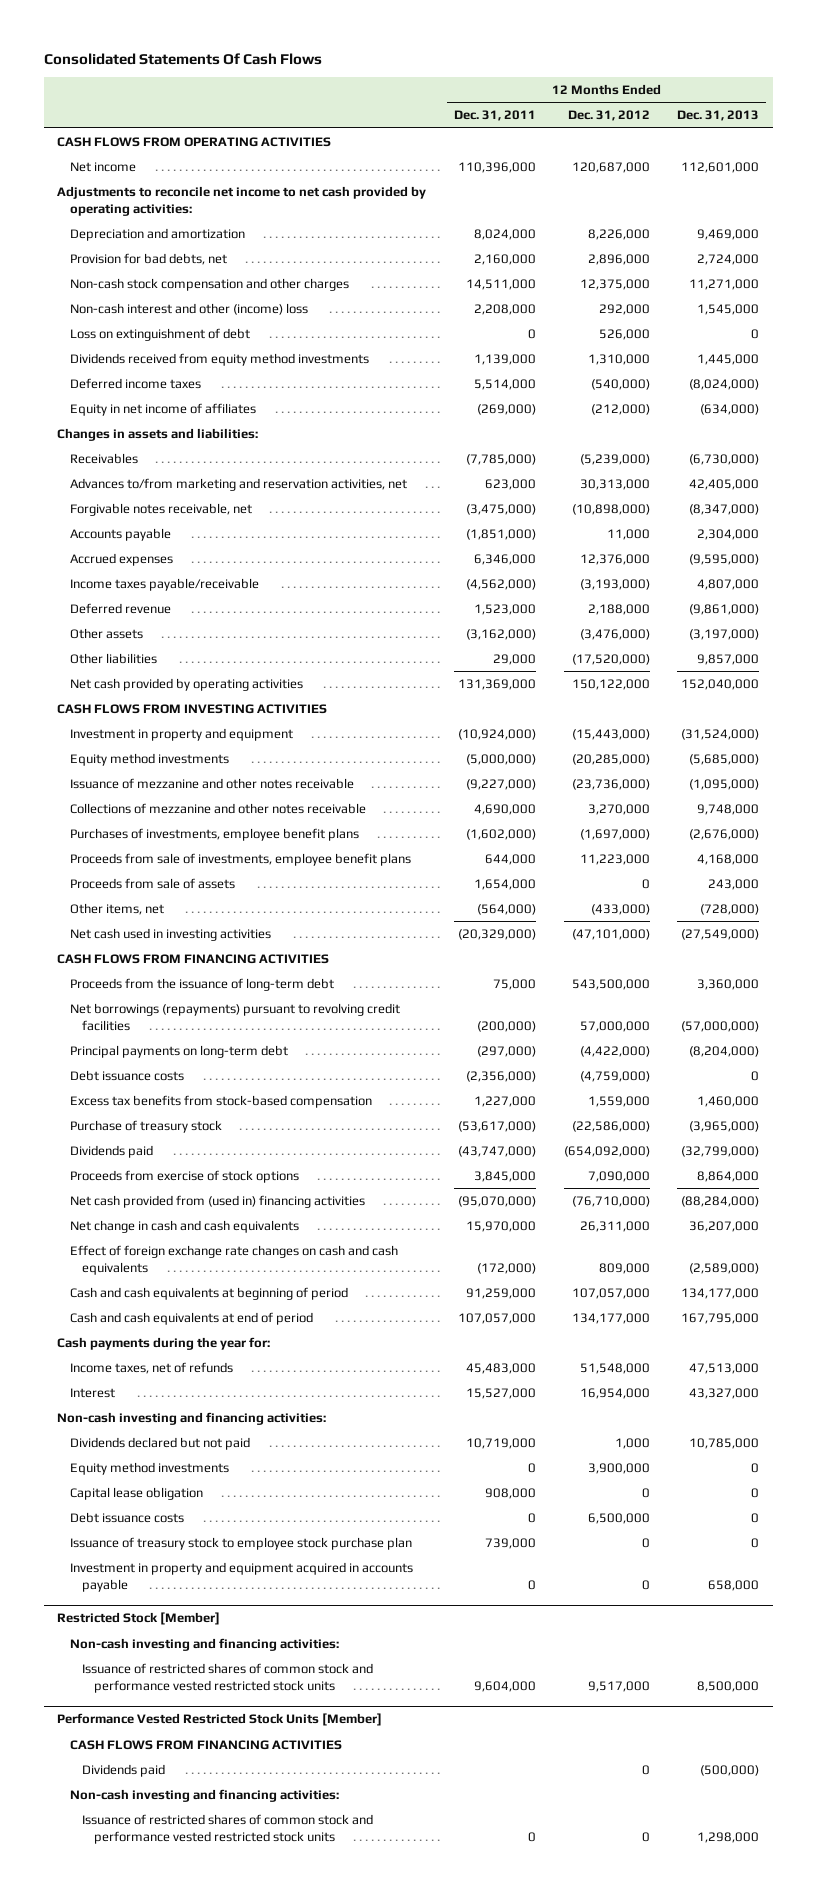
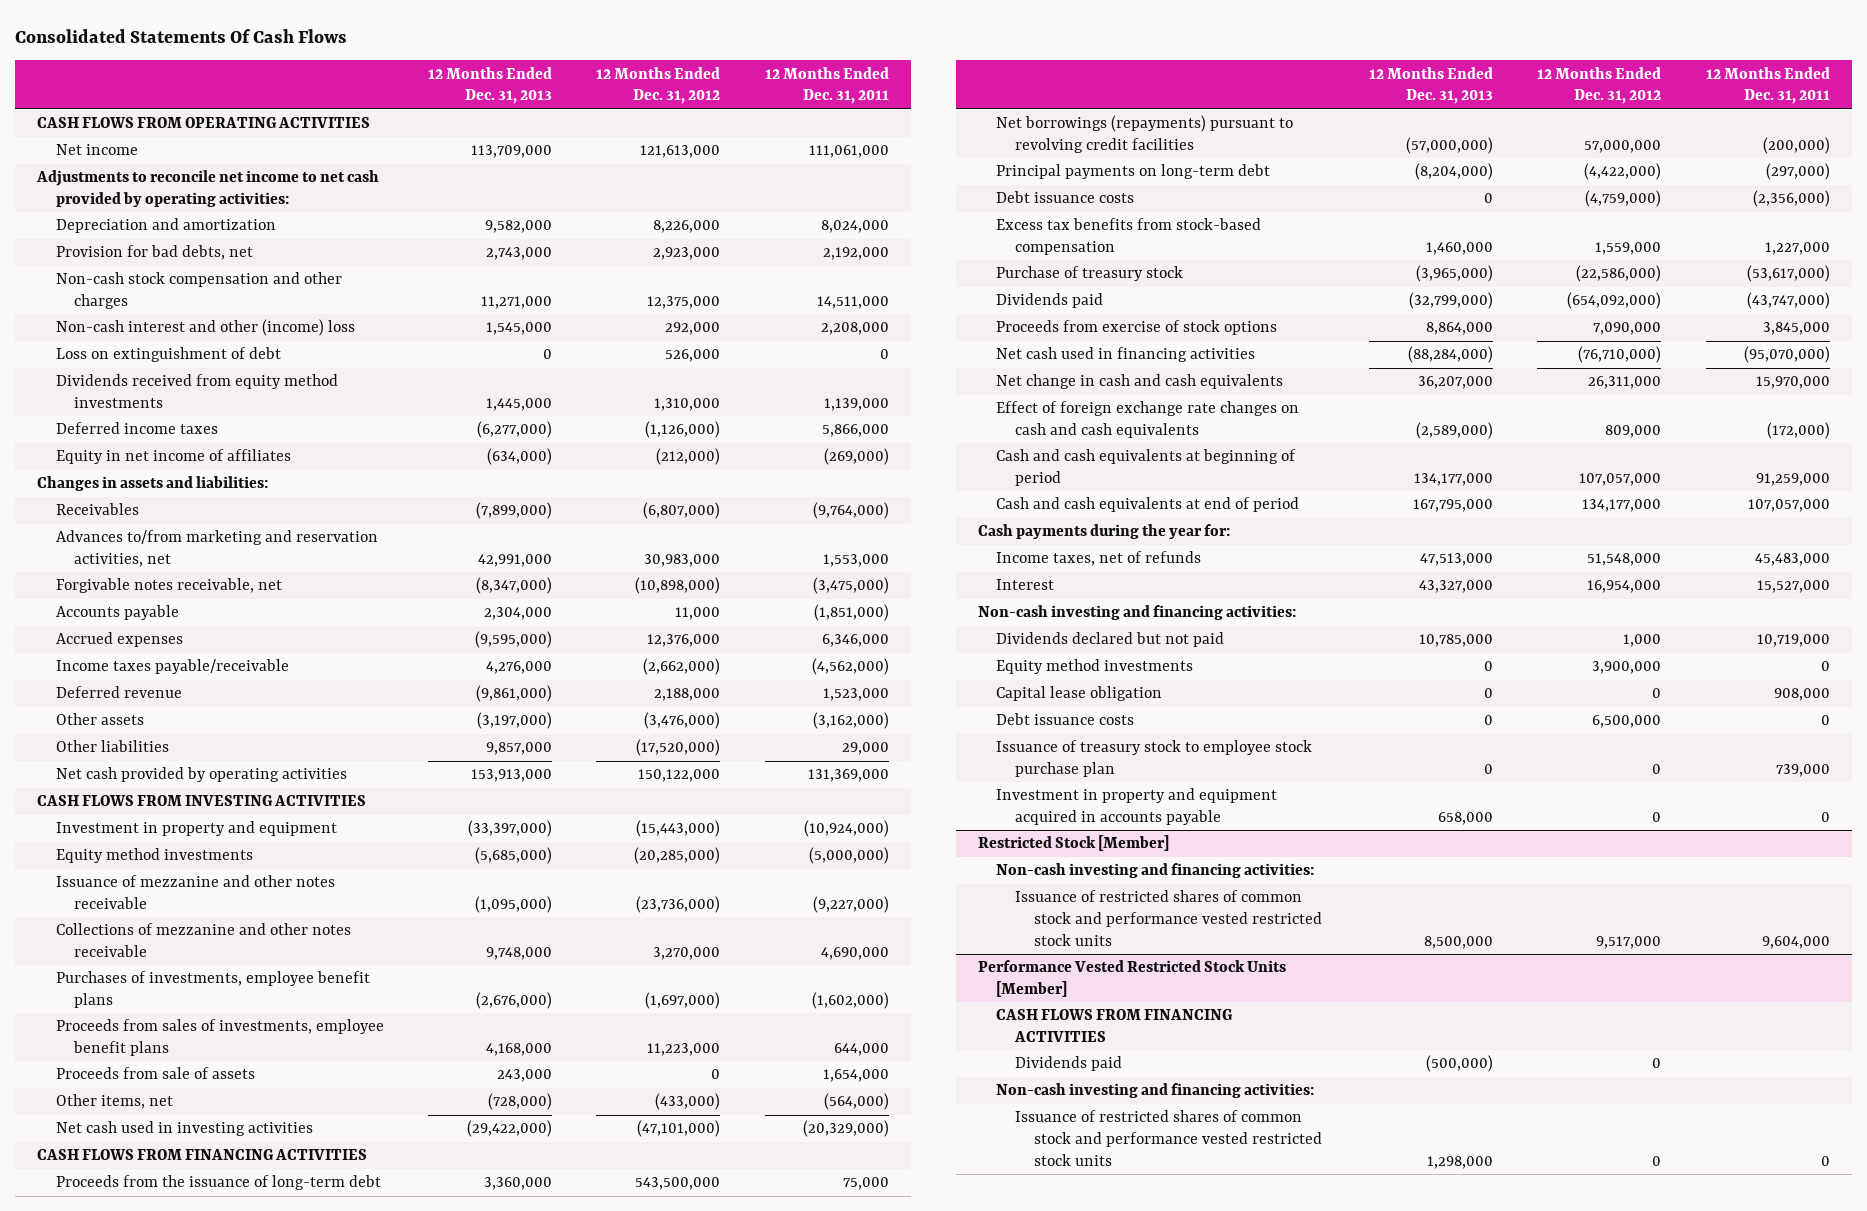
[458,161,537,173] 110,396,000 -> [808,145,889,159] 111,061,000
[571,161,650,173] 120,687,000 -> [640,145,721,159] 121,613,000
[681,161,760,173] 112,601,000 -> [470,145,552,159] 113,709,000
[697,228,760,240] 9,469,000 -> [484,220,552,234] 9,582,000
[474,253,537,265] 2,160,000 -> [822,247,889,261] 2,192,000
[587,253,650,265] 2,896,000 -> [653,247,721,261] 2,923,000
[697,253,760,265] 2,724,000 -> [485,247,552,261] 2,743,000
[474,378,537,390] 5,514,000 -> [821,424,889,438] 5,866,000
[590,378,650,390] (540,000) -> [645,421,721,439] (1,126,000)
[689,378,760,390] (8,024,000) -> [476,421,552,439] (6,277,000)
[466,453,537,465] (7,785,000) -> [812,502,889,520] (9,764,000)
[579,453,650,465] (5,239,000) -> [643,502,721,520] (6,807,000)
[689,453,760,465] (6,730,000) -> [475,502,552,520] (7,899,000)
[485,478,537,490] 623,000 -> [822,554,889,568] 1,553,000
[579,478,650,490] 30,313,000 -> [644,554,721,568] 30,983,000
[689,478,760,490] 42,405,000 -> [477,554,552,568] 42,991,000
[579,578,650,590] (3,193,000) -> [643,658,721,676] (2,662,000)
[697,578,760,590] 4,807,000 -> [485,661,552,675] 4,276,000
[681,678,760,690] 152,040,000 -> [470,769,552,783] 153,913,000
[681,728,760,740] (31,524,000) -> [467,820,552,838] (33,397,000)
[69,852,411,866] Proceeds from sale of investments, employee benefit plans -> [55,1019,384,1057] Proceeds from sales of investments, employee benefit plans
[681,928,760,940] (27,549,000) -> [466,1120,552,1138] (29,422,000)
[69,1194,365,1208] Net cash provided from (used in) financing activities -> [996,347,1256,363] Net cash used in financing activities

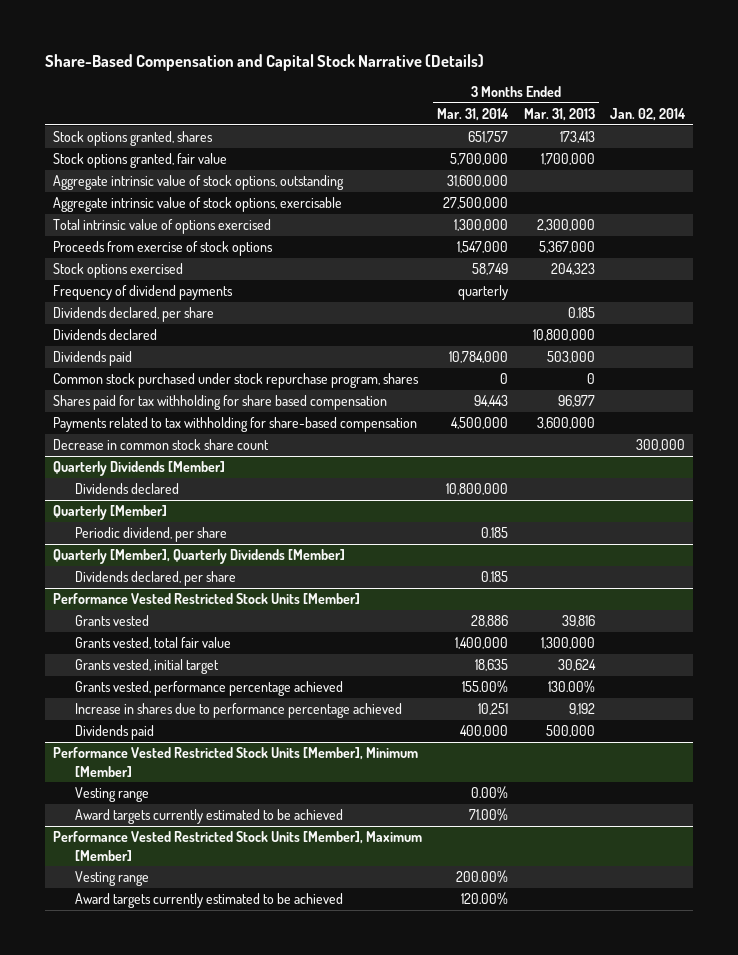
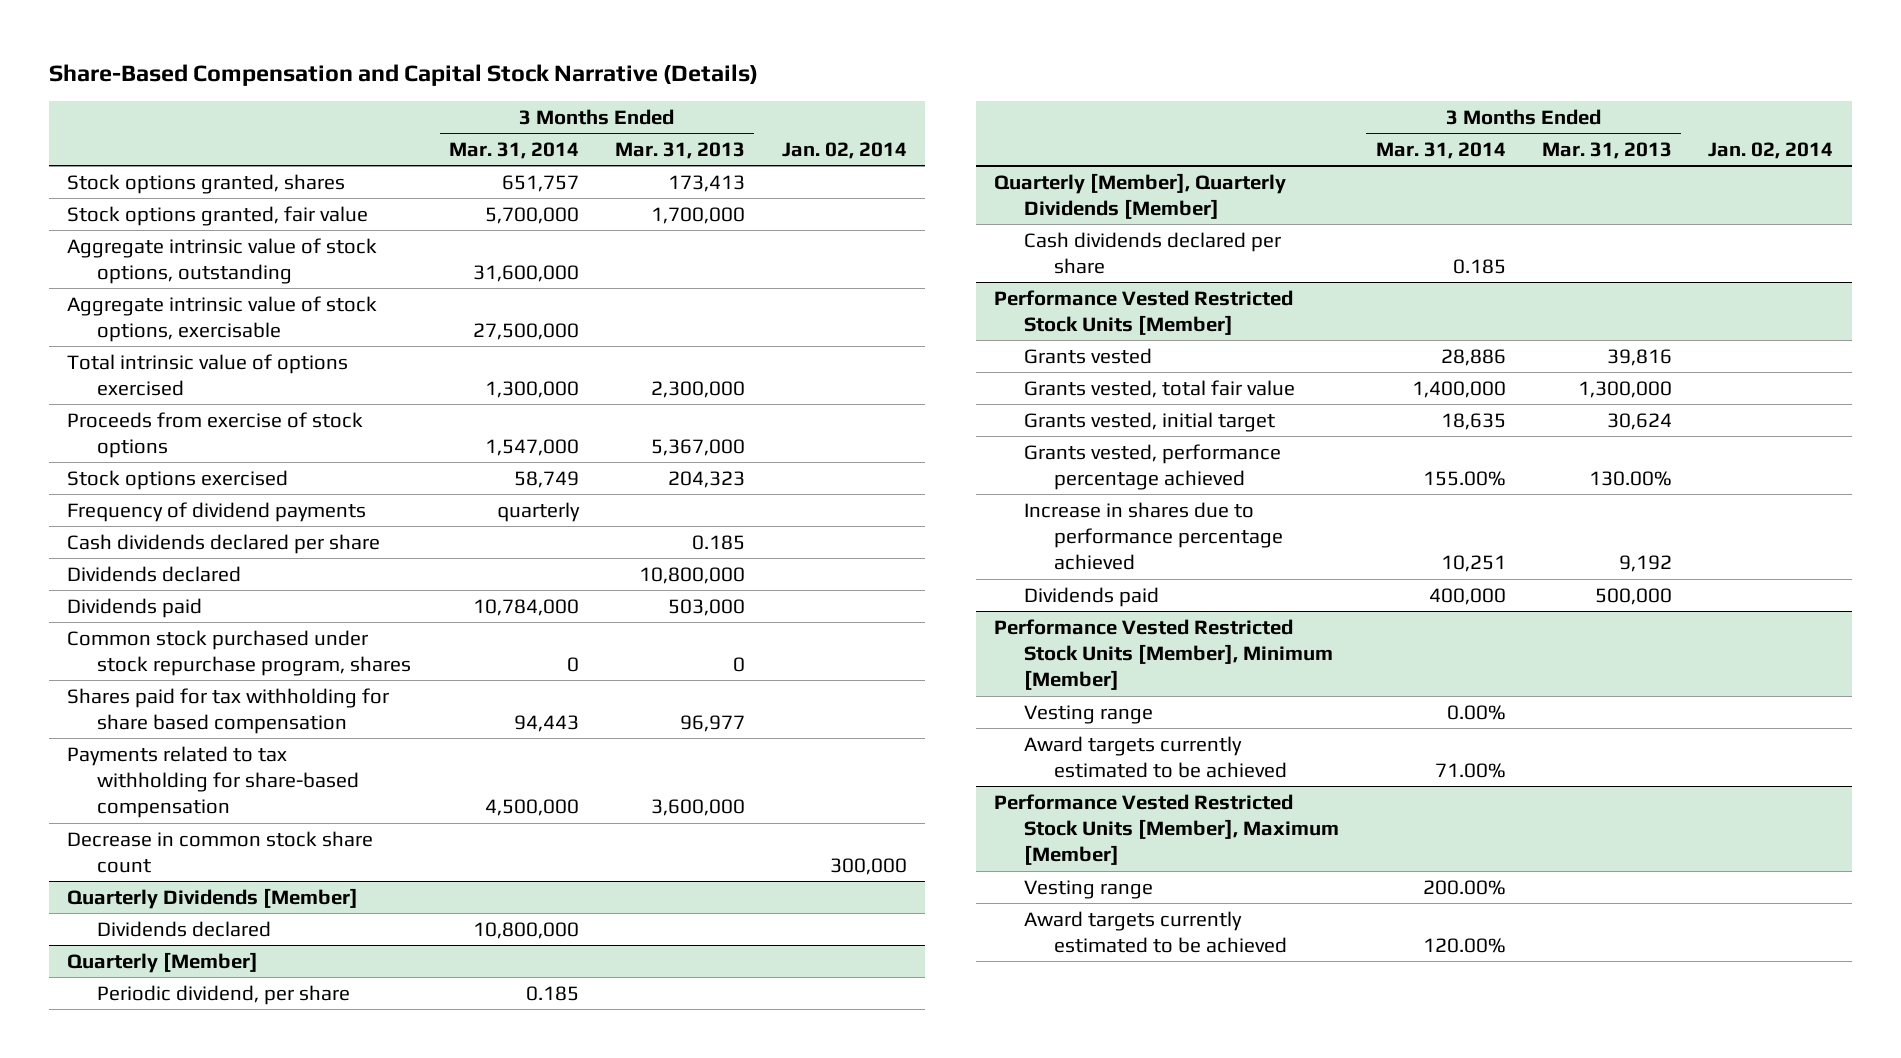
[52,307,214,323] Dividends declared, per share -> [67,533,381,554] Cash dividends declared per share
[74,571,236,587] Dividends declared, per share -> [1024,231,1282,274] Cash dividends declared per share

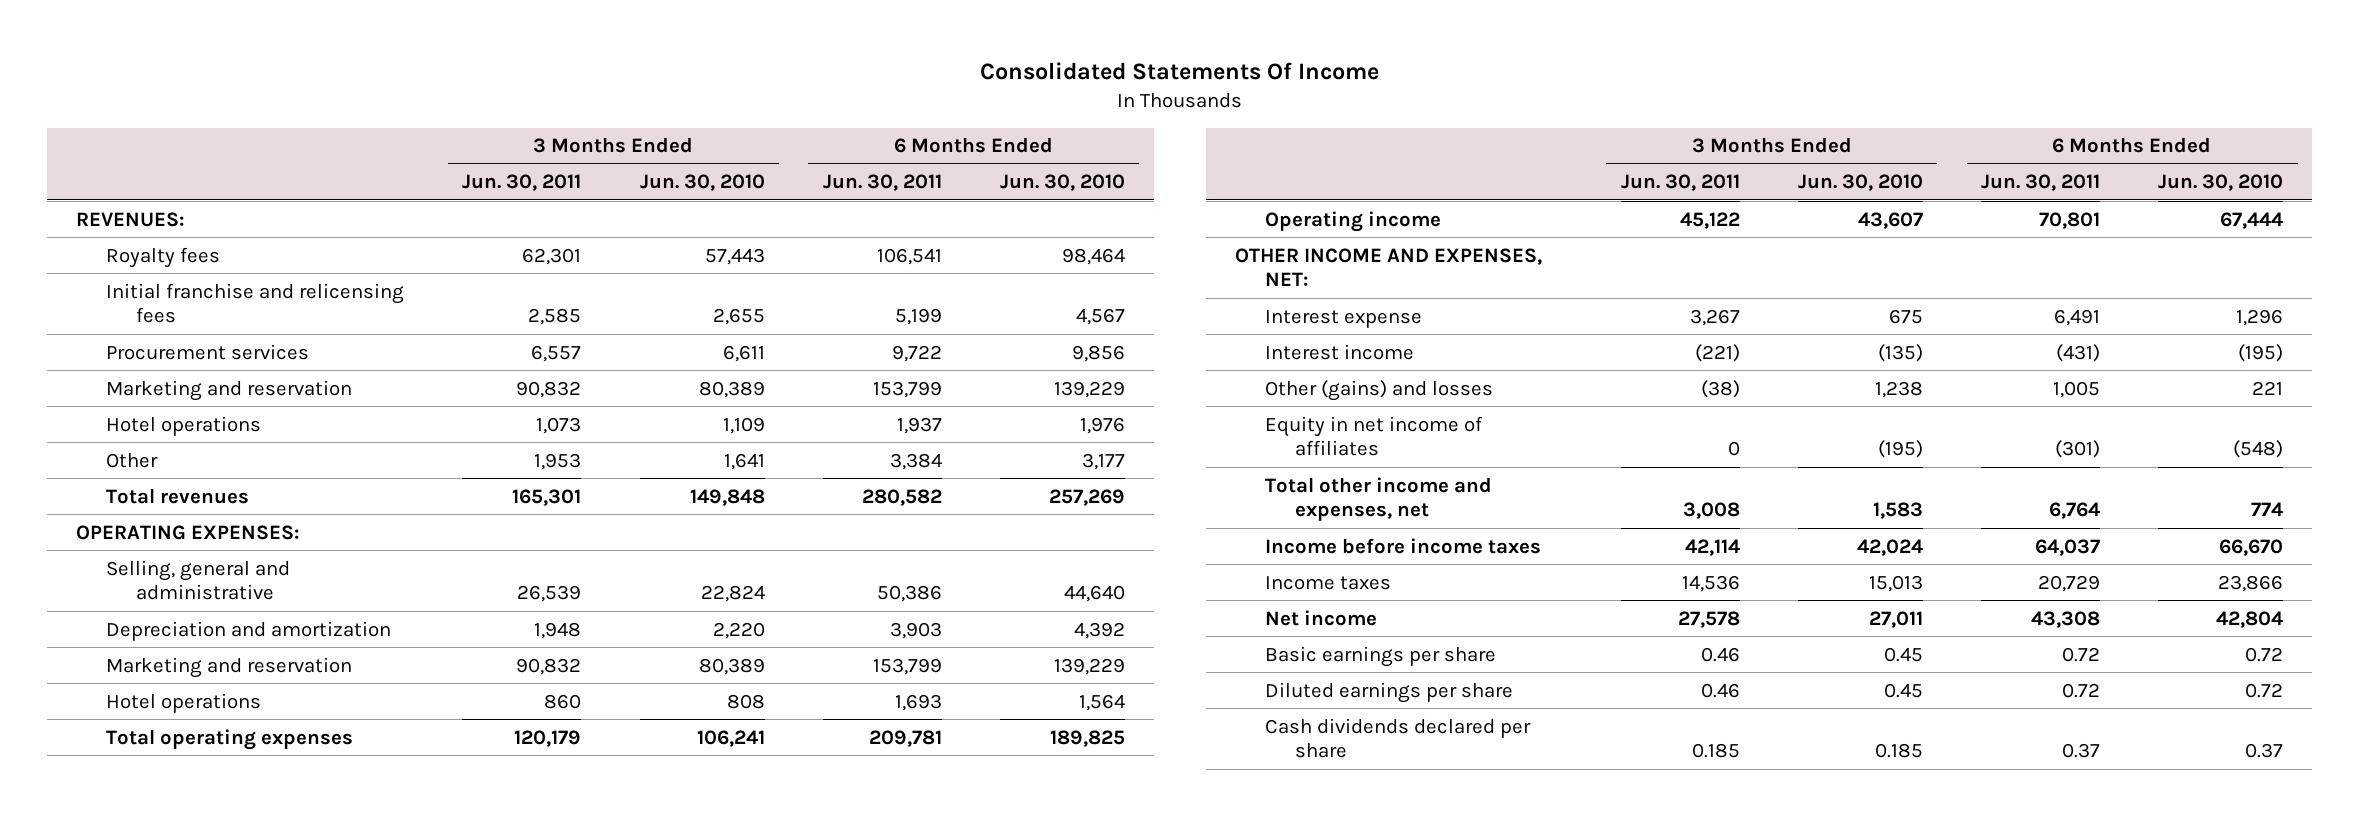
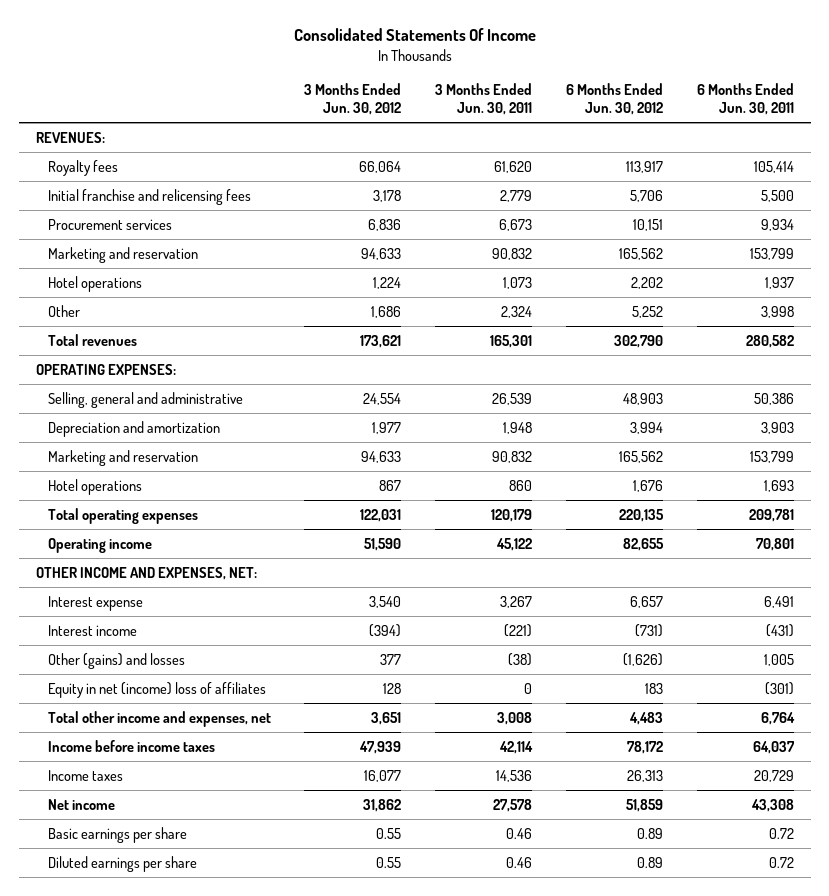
[639,174,765,192] Jun. 30, 2010 -> none
[999,174,1125,192] Jun. 30, 2010 -> none
none -> [304,82,402,116] 3 Months Ended Jun. 30, 2012
none -> [566,82,664,116] 6 Months Ended Jun. 30, 2012
[522,247,582,265] 62,301 -> [494,160,533,173] 61,620
[876,247,942,265] 106,541 -> [753,160,794,173] 105,414
[528,308,582,326] 2,585 -> [500,189,533,202] 2,779
[894,308,942,326] 5,199 -> [760,189,794,202] 5,500
[531,344,582,362] 6,557 -> [499,218,533,231] 6,673
[891,344,942,362] 9,722 -> [760,218,794,231] 9,934
[534,452,582,470] 1,953 -> [501,305,533,318] 2,324
[889,452,942,470] 3,384 -> [760,305,794,318] 3,998
[1264,415,1483,457] Equity in net income of affiliates -> [47,681,266,698] Equity in net (income) loss of affiliates
[1264,717,1531,759] Cash dividends declared per share -> none

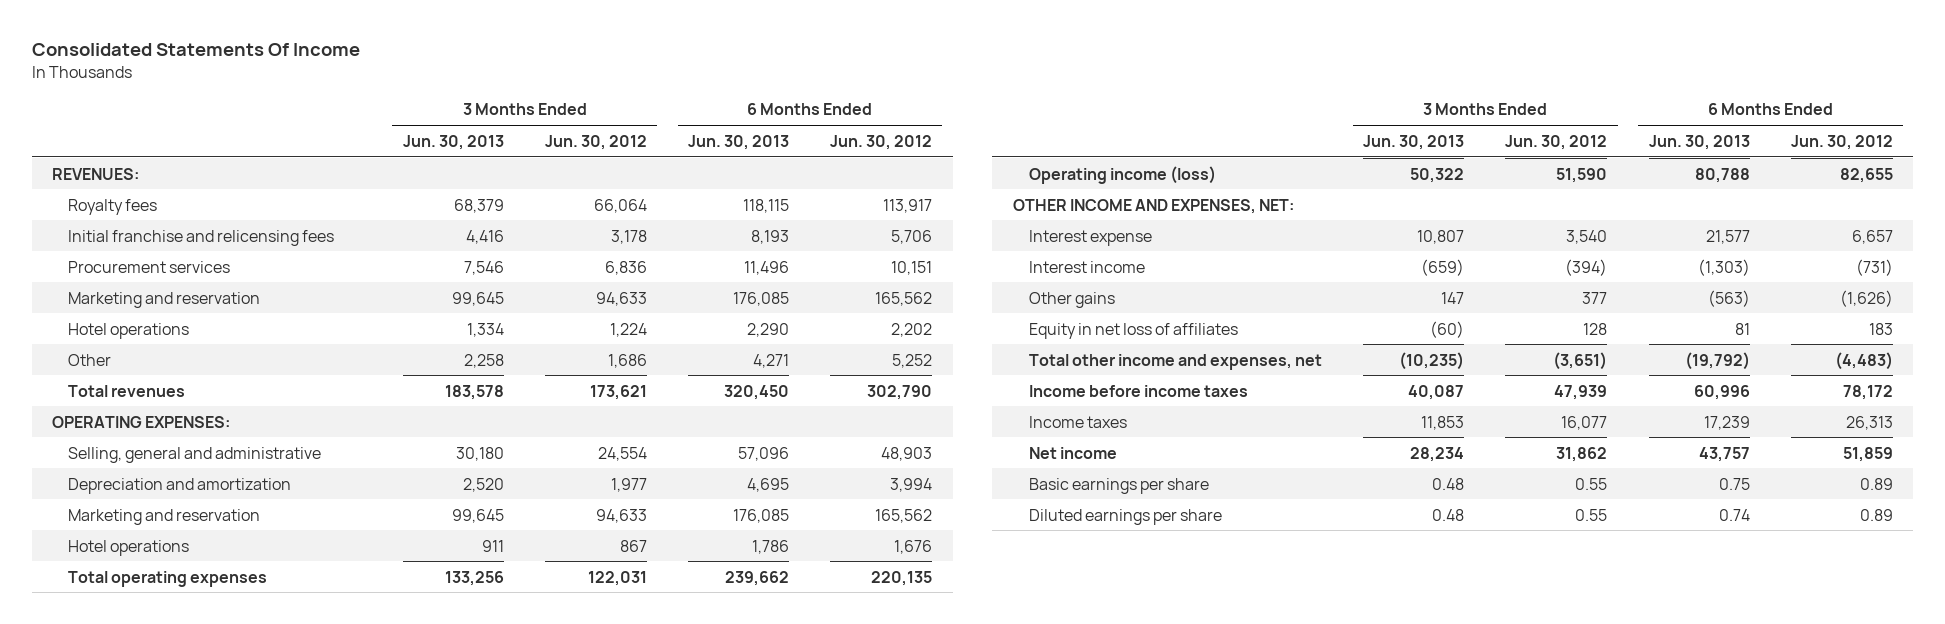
[435,82,533,116] 3 Months Ended Jun. 30, 2011 -> none
[696,82,794,116] 6 Months Ended Jun. 30, 2011 -> none
none -> [402,134,504,150] Jun. 30, 2013
none -> [687,134,789,150] Jun. 30, 2013
[47,537,152,553] Operating income -> [1028,165,1216,184] Operating income (loss)
[47,652,185,669] Other (gains) and losses -> [1028,291,1115,308] Other gains
[47,681,266,698] Equity in net (income) loss of affiliates -> [1028,322,1238,339] Equity in net loss of affiliates
[371,711,402,725] 3,651 -> [1553,351,1608,370] (3,651)
[629,711,664,725] 4,483 -> [1834,351,1893,370] (4,483)

